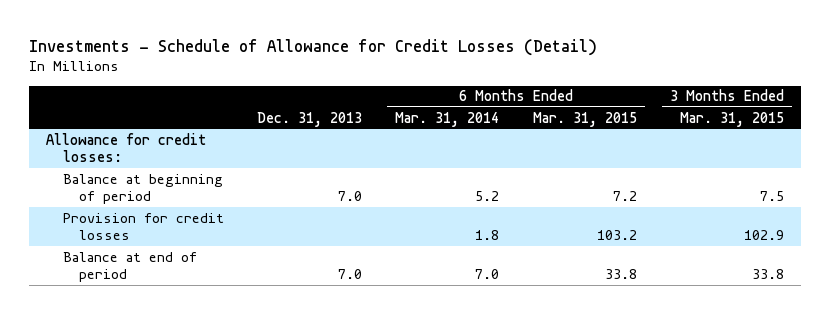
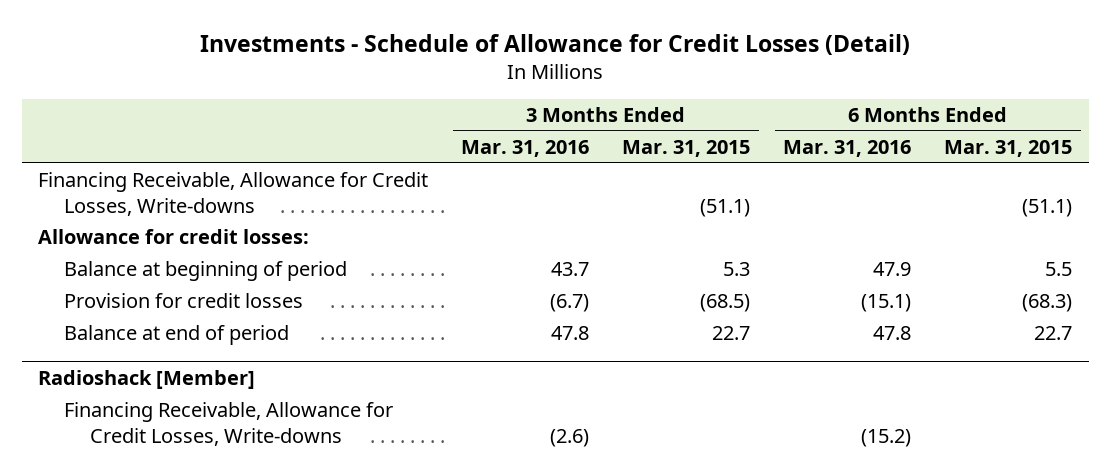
[256,111,362,127] Dec. 31, 2013 -> none
[395,111,500,127] Mar. 31, 2014 -> none
none -> [461,140,590,158] Mar. 31, 2016
none -> [783,140,912,158] Mar. 31, 2016
none -> [38,172,429,216] Financing Receivable, Allowance for Credit Losses, Write-downs
[612,191,637,202] 7.2 -> [1045,262,1073,277] 5.5
[759,191,784,202] 7.5 -> [723,262,751,277] 5.3
[596,230,637,241] 103.2 -> [1022,294,1073,313] (68.3)
[743,230,784,241] 102.9 -> [700,294,751,313] (68.5)
[604,269,637,280] 33.8 -> [1034,326,1073,341] 22.7
[751,269,784,280] 33.8 -> [712,326,751,341] 22.7
none -> [38,369,256,389] Radioshack [Member]
none -> [64,402,394,446] Financing Receivable, Allowance for Credit Losses, Write-downs

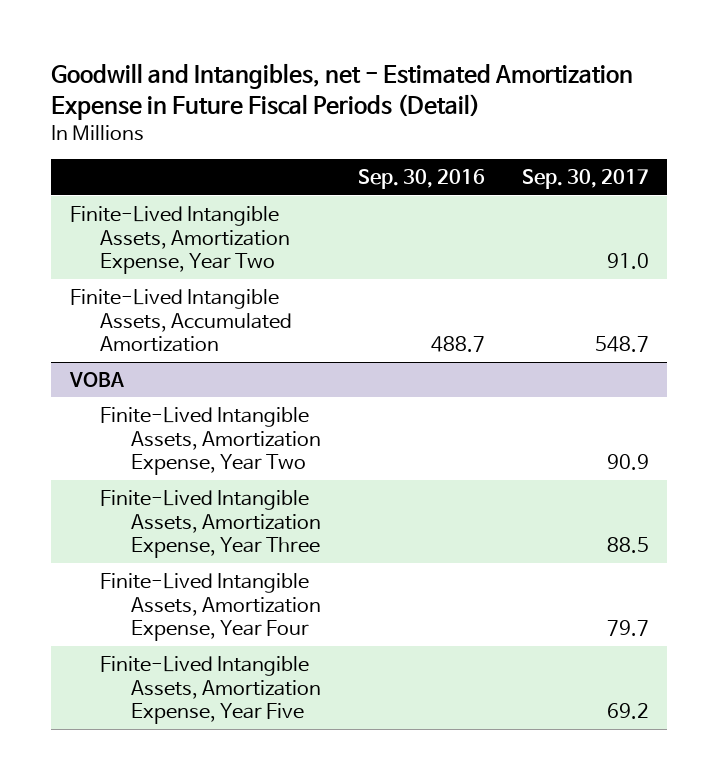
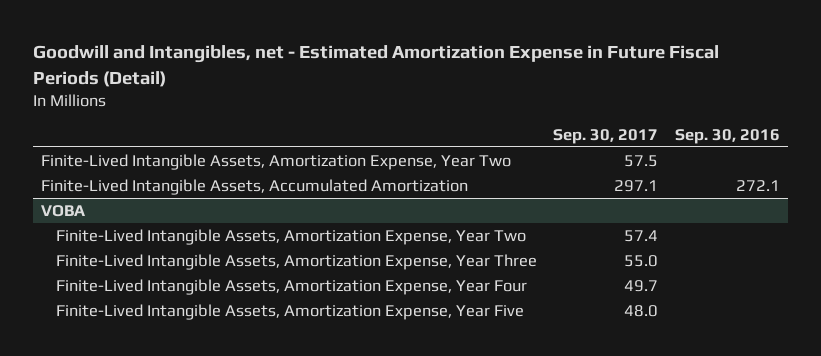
[606,253,649,270] 91.0 -> [624,154,659,167] 57.5
[430,336,485,353] 488.7 -> [735,179,780,191] 272.1
[594,336,649,353] 548.7 -> [614,179,659,192] 297.1
[606,454,649,471] 90.9 -> [624,229,659,242] 57.4
[606,537,649,554] 88.5 -> [624,254,659,267] 55.0
[606,620,649,637] 79.7 -> [624,279,659,292] 49.7
[606,703,649,720] 69.2 -> [624,304,659,317] 48.0

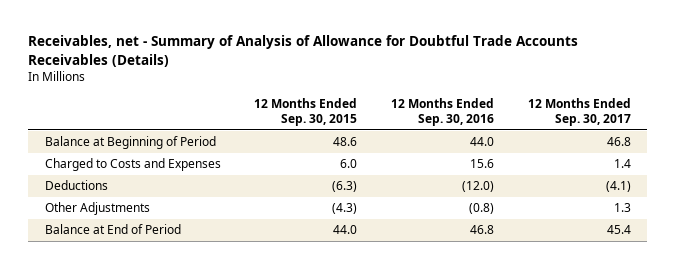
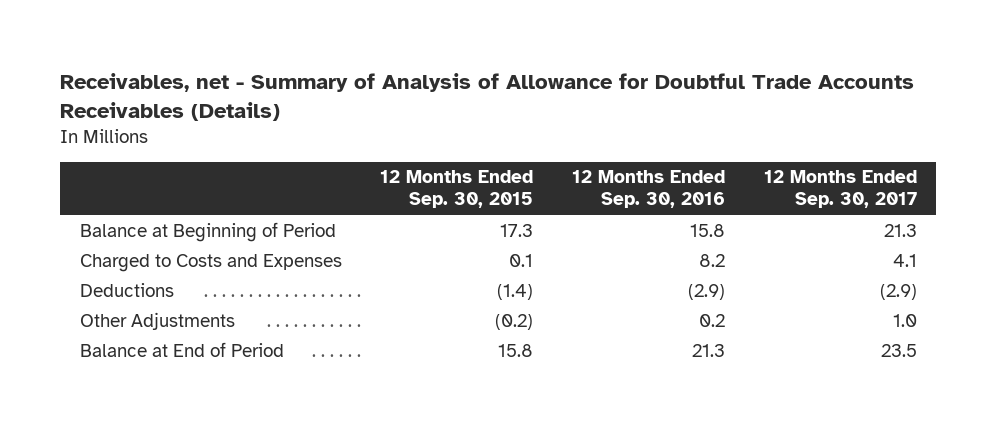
[333,137,358,147] 48.6 -> [500,223,534,237] 17.3
[470,137,495,147] 44.0 -> [690,223,726,237] 15.8
[606,137,631,147] 46.8 -> [884,223,918,237] 21.3
[340,159,358,169] 6.0 -> [509,253,534,267] 0.1
[470,159,495,169] 15.6 -> [699,253,726,267] 8.2
[613,159,631,169] 1.4 -> [893,253,918,267] 4.1
[332,181,358,193] (6.3) -> [497,283,534,300] (1.4)
[462,181,495,193] (12.0) -> [688,283,726,300] (2.9)
[605,181,631,193] (4.1) -> [880,283,918,300] (2.9)
[332,203,358,215] (4.3) -> [495,313,534,330] (0.2)
[469,203,495,215] (0.8) -> [699,313,726,327] 0.2
[613,203,631,213] 1.3 -> [893,313,918,327] 1.0
[333,225,358,235] 44.0 -> [498,343,534,357] 15.8
[470,225,495,235] 46.8 -> [692,343,726,357] 21.3
[606,225,631,235] 45.4 -> [881,343,918,357] 23.5

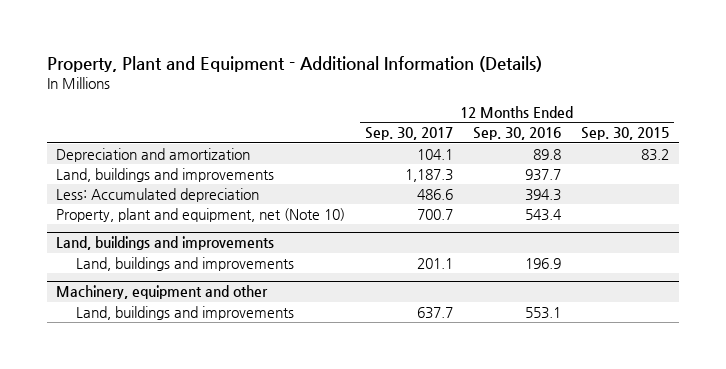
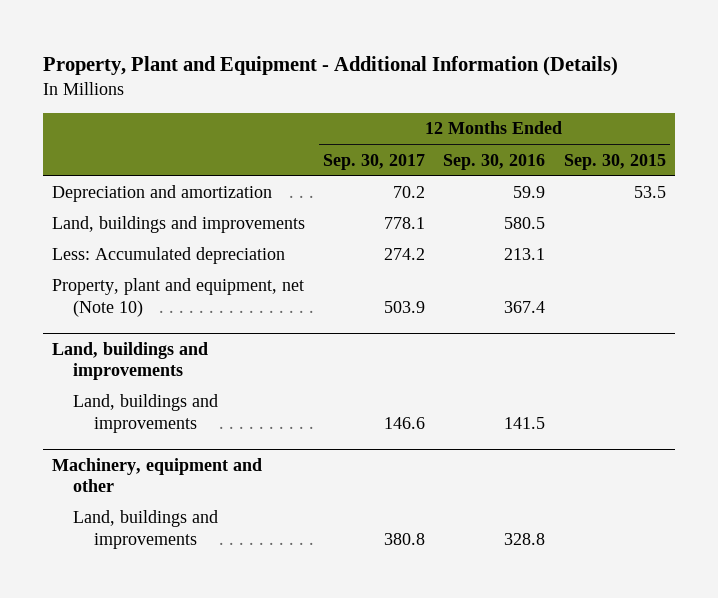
[417,149,454,161] 104.1 -> [393,186,426,199] 70.2
[533,149,562,161] 89.8 -> [513,186,546,199] 59.9
[641,149,670,162] 83.2 -> [633,186,666,199] 53.5
[405,169,454,183] 1,187.3 -> [384,217,426,230] 778.1
[525,169,562,182] 937.7 -> [504,217,546,230] 580.5
[417,189,454,201] 486.6 -> [384,248,426,261] 274.2
[525,189,562,202] 394.3 -> [504,248,546,261] 213.1
[417,209,454,221] 700.7 -> [384,300,426,313] 503.9
[525,209,563,222] 543.4 -> [504,300,546,313] 367.4
[417,258,454,270] 201.1 -> [384,416,426,429] 146.6
[525,258,562,270] 196.9 -> [504,416,546,429] 141.5
[417,307,454,320] 637.7 -> [384,532,426,545] 380.8
[525,307,562,320] 553.1 -> [504,532,546,545] 328.8

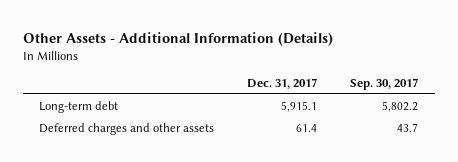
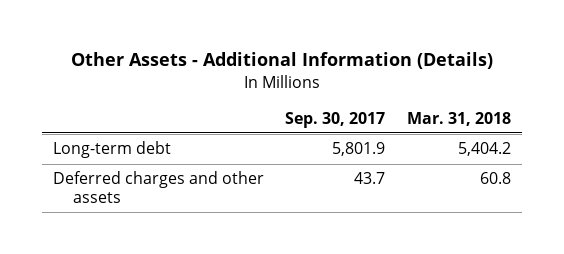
[247,78,318,90] Dec. 31, 2017 -> none
none -> [406,111,511,126] Mar. 31, 2018
[382,100,419,112] 5,802.2 -> [332,142,386,157] 5,801.9

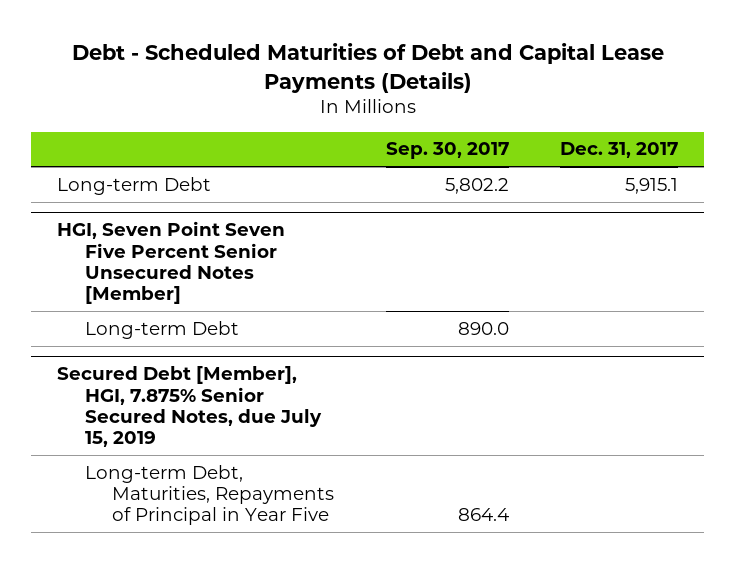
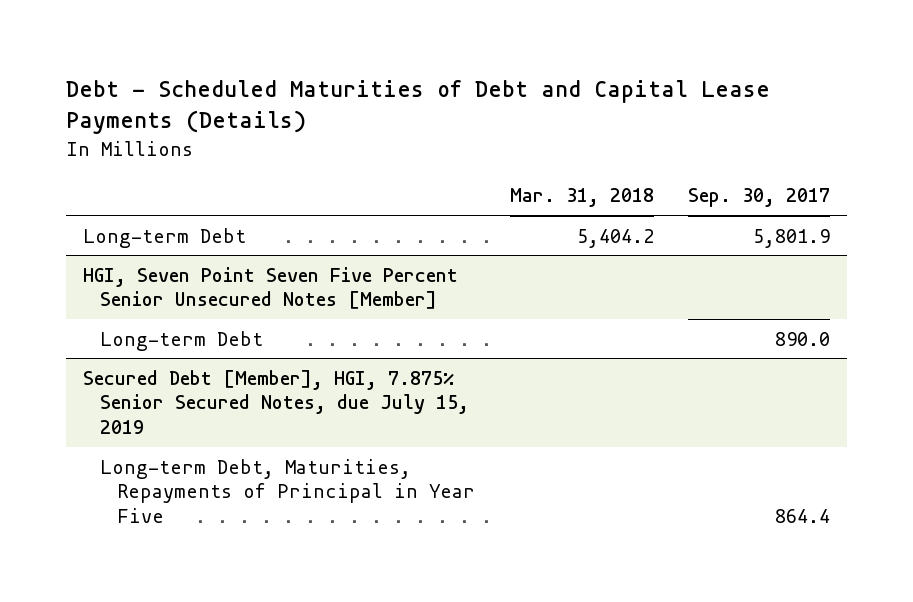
[560,142,679,159] Dec. 31, 2017 -> none
none -> [509,188,654,208] Mar. 31, 2018
[444,177,509,194] 5,802.2 -> [752,228,830,248] 5,801.9

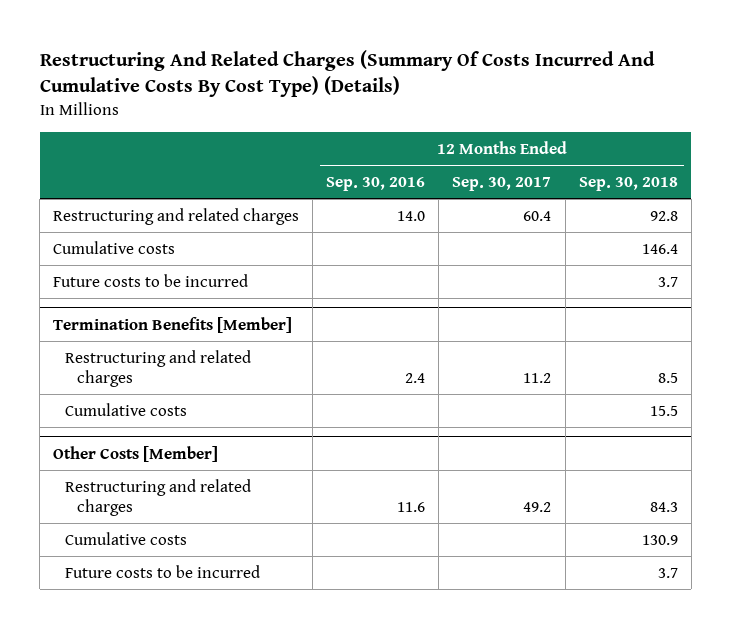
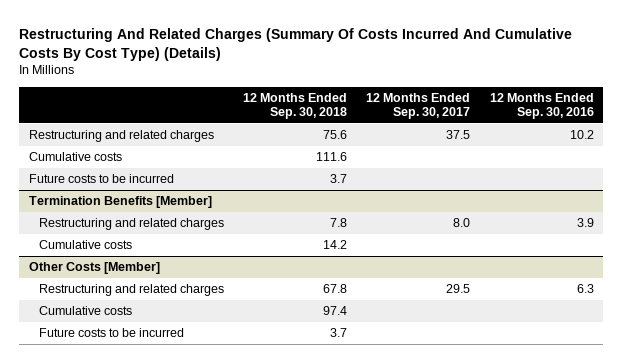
[397,210,426,221] 14.0 -> [569,130,594,140] 10.2
[523,210,552,221] 60.4 -> [446,130,471,140] 37.5
[649,210,678,221] 92.8 -> [323,130,348,140] 75.6
[641,243,678,254] 146.4 -> [316,152,348,162] 111.6
[405,372,426,383] 2.4 -> [576,218,594,228] 3.9
[523,372,552,383] 11.2 -> [453,218,471,228] 8.0
[657,372,678,383] 8.5 -> [330,218,348,228] 7.8
[649,405,678,416] 15.5 -> [323,240,348,250] 14.2
[397,501,426,512] 11.6 -> [576,284,594,294] 6.3
[523,501,552,512] 49.2 -> [446,284,471,294] 29.5
[649,501,678,512] 84.3 -> [323,284,348,294] 67.8
[641,534,678,545] 130.9 -> [323,306,348,316] 97.4

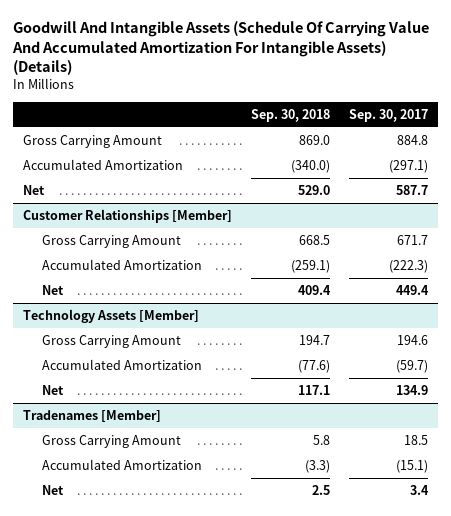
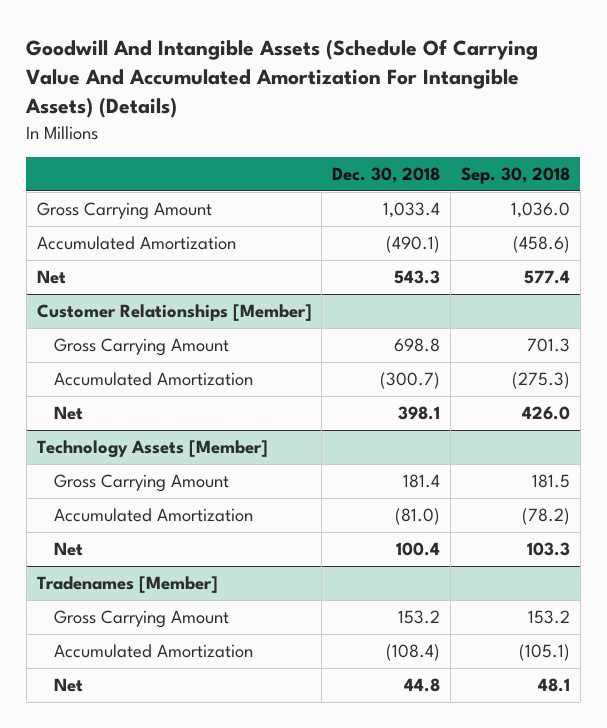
[349,109,429,123] Sep. 30, 2017 -> none
none -> [332,167,441,184] Dec. 30, 2018
[299,135,331,146] 869.0 -> [511,201,571,218] 1,036.0
[291,160,331,174] (340.0) -> [513,235,571,253] (458.6)
[298,185,331,196] 529.0 -> [524,269,571,284] 577.4
[299,235,331,246] 668.5 -> [527,337,571,352] 701.3
[291,260,331,274] (259.1) -> [512,371,571,389] (275.3)
[298,285,332,296] 409.4 -> [522,405,571,420] 426.0
[299,335,331,346] 194.7 -> [532,473,571,488] 181.5
[298,360,331,374] (77.6) -> [522,507,571,525] (78.2)
[298,385,331,396] 117.1 -> [527,541,571,556] 103.3
[313,435,331,446] 5.8 -> [528,609,571,624] 153.2
[305,460,331,474] (3.3) -> [519,643,571,661] (105.1)
[312,485,331,496] 2.5 -> [538,677,571,692] 48.1

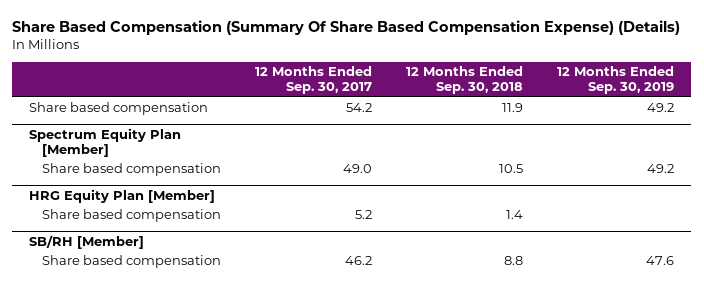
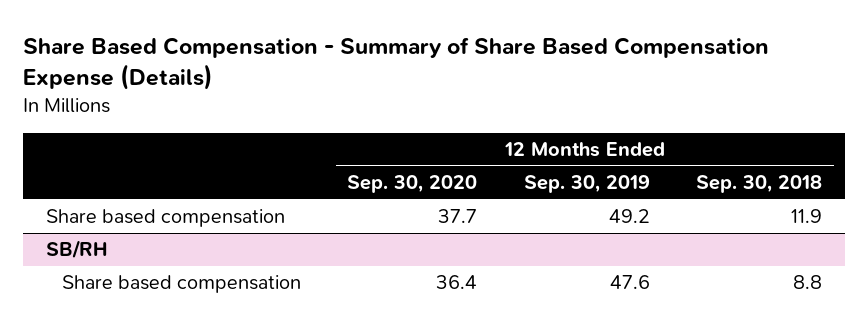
[12,20,681,36] Share Based Compensation (Summary Of Share Based Compensation Expense) (Details) -> [22,36,769,91] Share Based Compensation - Summary of Share Based Compensation Expense (Details)
[255,66,373,95] 12 Months Ended Sep. 30, 2017 -> none
none -> [347,175,478,194] Sep. 30, 2020
[29,127,182,157] Spectrum Equity Plan [Member] -> none
[41,163,221,177] Share based compensation -> none
[29,188,216,203] HRG Equity Plan [Member] -> none
[41,209,221,223] Share based compensation -> none
[29,234,145,249] SB/RH [Member] -> [45,240,108,260] SB/RH

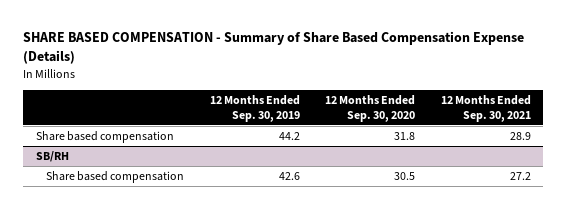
[22,36,769,91] Share Based Compensation - Summary of Share Based Compensation Expense (Details) -> [23,31,525,64] SHARE BASED COMPENSATION - Summary of Share Based Compensation Expense (Details)
[695,175,822,194] Sep. 30, 2018 -> none
none -> [440,94,531,123] 12 Months Ended Sep. 30, 2021
[438,209,478,224] 37.7 -> [394,131,416,140] 31.8
[608,209,650,224] 49.2 -> [278,131,300,140] 44.2
[436,275,478,290] 36.4 -> [394,171,416,180] 30.5
[609,275,650,290] 47.6 -> [278,171,300,180] 42.6

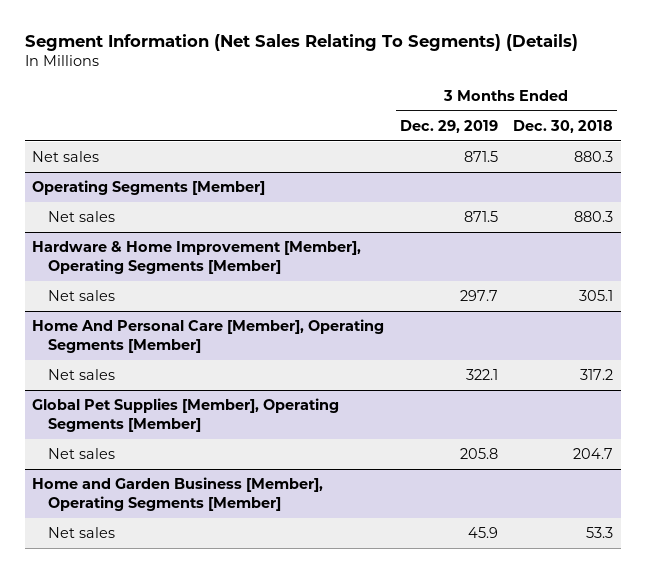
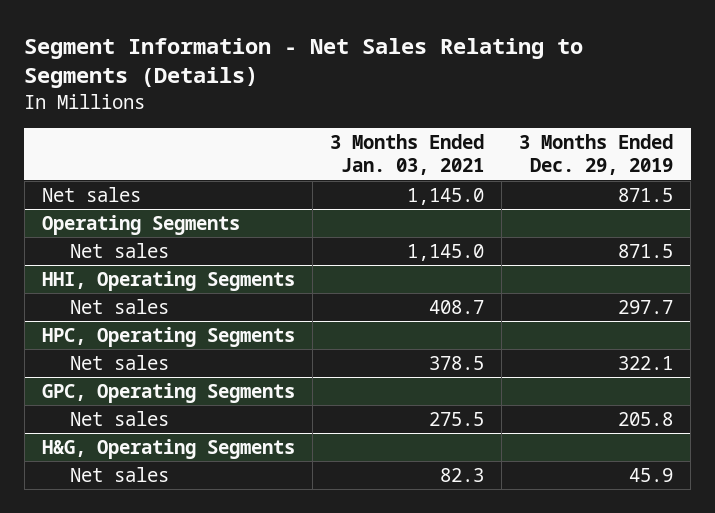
[24,34,578,52] Segment Information (Net Sales Relating To Segments) (Details) -> [24,37,584,89] Segment Information - Net Sales Relating to Segments (Details)
[512,119,613,133] Dec. 30, 2018 -> none
none -> [329,133,484,176] 3 Months Ended Jan. 03, 2021
[32,180,266,196] Operating Segments [Member] -> [41,215,240,236] Operating Segments
[32,241,362,274] Hardware & Home Improvement [Member], Operating Segments [Member] -> none
none -> [41,271,295,292] HHI, Operating Segments
[32,319,385,353] Home And Personal Care [Member], Operating Segments [Member] -> none
none -> [41,327,295,348] HPC, Operating Segments
[32,398,340,432] Global Pet Supplies [Member], Operating Segments [Member] -> none
none -> [41,383,295,404] GPC, Operating Segments
[32,477,324,511] Home and Garden Business [Member], Operating Segments [Member] -> none
none -> [41,439,295,460] H&G, Operating Segments

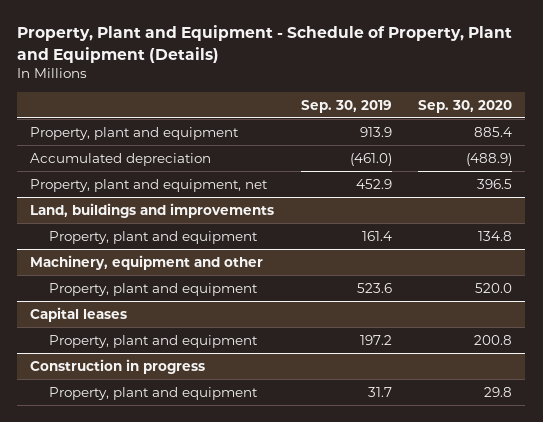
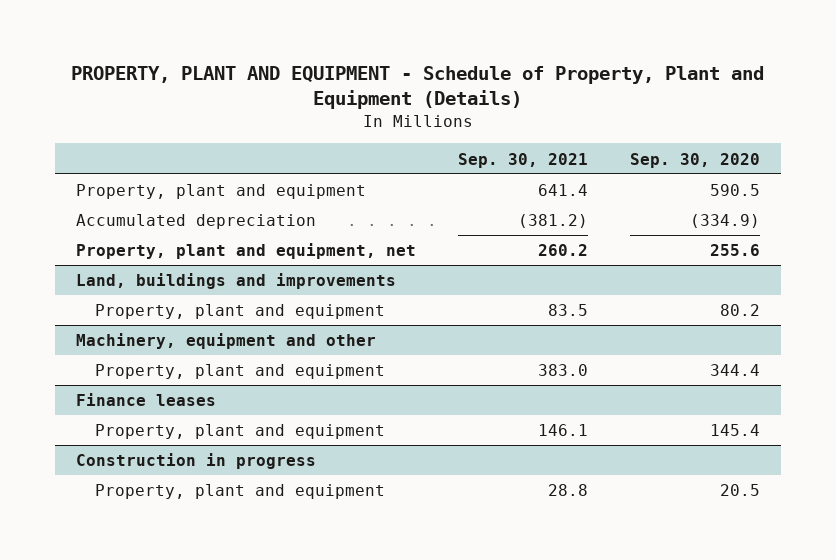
[17,25,513,63] Property, Plant and Equipment - Schedule of Property, Plant and Equipment (Details) -> [70,66,764,110] PROPERTY, PLANT AND EQUIPMENT - Schedule of Property, Plant and Equipment (Details)
[300,99,392,113] Sep. 30, 2019 -> none
none -> [457,152,588,168] Sep. 30, 2021
[474,126,513,137] 885.4 -> [709,184,760,197] 590.5
[466,152,513,166] (488.9) -> [689,214,760,229] (334.9)
[477,178,513,189] 396.5 -> [709,244,760,257] 255.6
[478,230,513,241] 134.8 -> [719,304,760,317] 80.2
[475,282,513,293] 520.0 -> [709,364,760,377] 344.4
[30,306,128,322] Capital leases -> [75,393,216,407] Finance leases
[474,334,513,345] 200.8 -> [709,424,760,437] 145.4
[484,386,513,397] 29.8 -> [719,484,760,497] 20.5

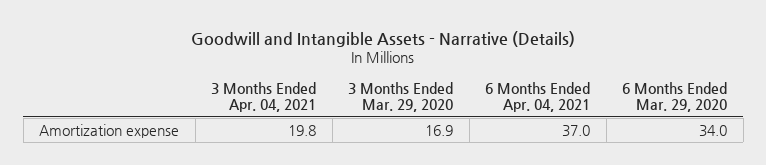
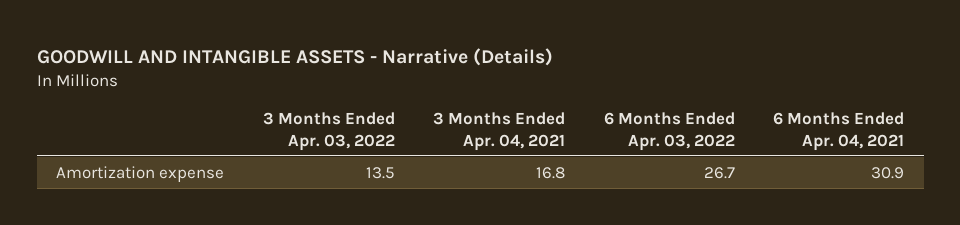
[191,31,576,48] Goodwill and Intangible Assets - Narrative (Details) -> [36,48,553,67] GOODWILL AND INTANGIBLE ASSETS - Narrative (Details)
[348,81,454,113] 3 Months Ended Mar. 29, 2020 -> none
[622,81,728,113] 6 Months Ended Mar. 29, 2020 -> none
none -> [262,112,395,151] 3 Months Ended Apr. 03, 2022
none -> [603,112,735,151] 6 Months Ended Apr. 03, 2022
[288,124,317,136] 19.8 -> [536,166,566,179] 16.8
[562,124,591,137] 37.0 -> [871,166,905,179] 30.9

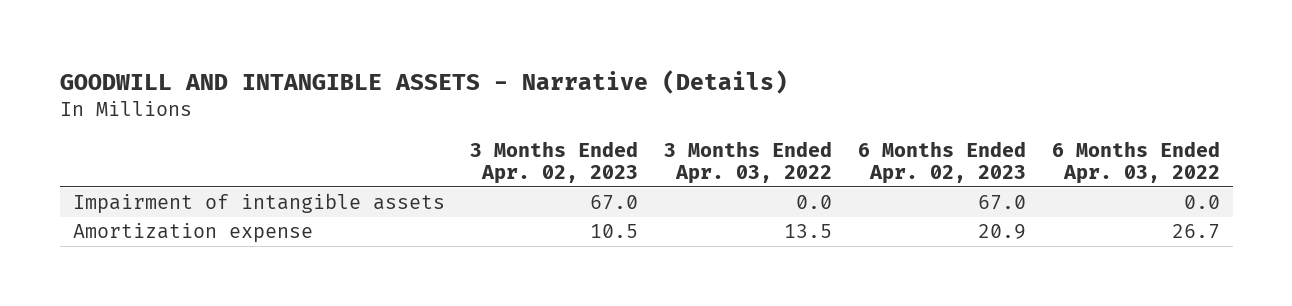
[433,112,566,151] 3 Months Ended Apr. 04, 2021 -> none
[773,112,905,151] 6 Months Ended Apr. 04, 2021 -> none
none -> [470,140,639,185] 3 Months Ended Apr. 02, 2023
none -> [857,140,1026,185] 6 Months Ended Apr. 02, 2023
none -> [72,193,445,215] Impairment of intangible assets

